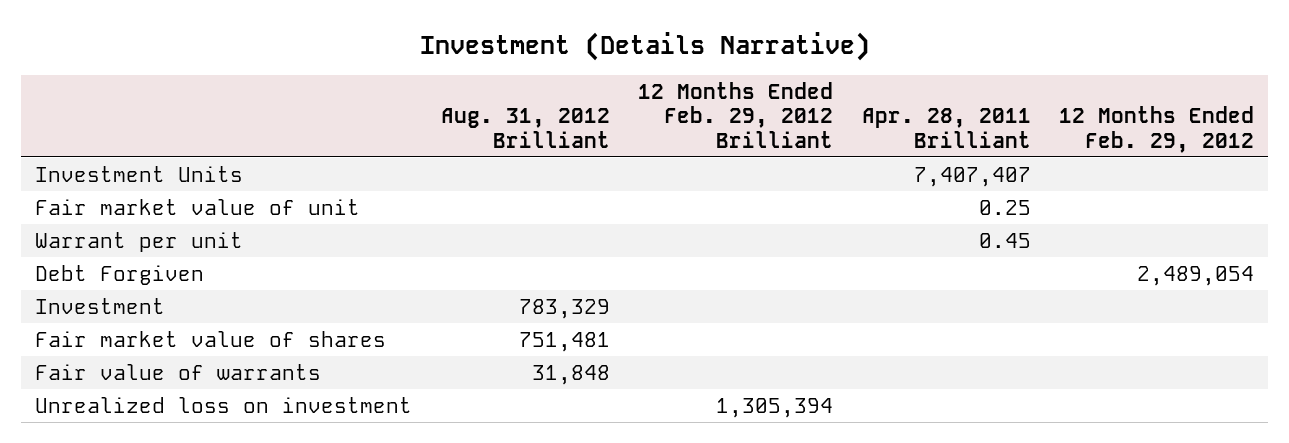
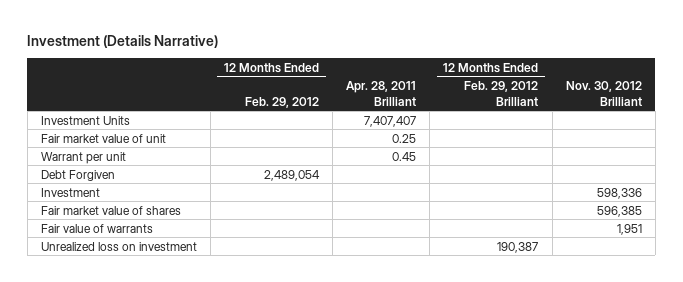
[440,108,610,148] Aug. 31, 2012 Brilliant -> none
none -> [565,81,642,106] Nov. 30, 2012 Brilliant
[716,397,834,418] 1,305,394 -> [497,241,539,253] 190,387

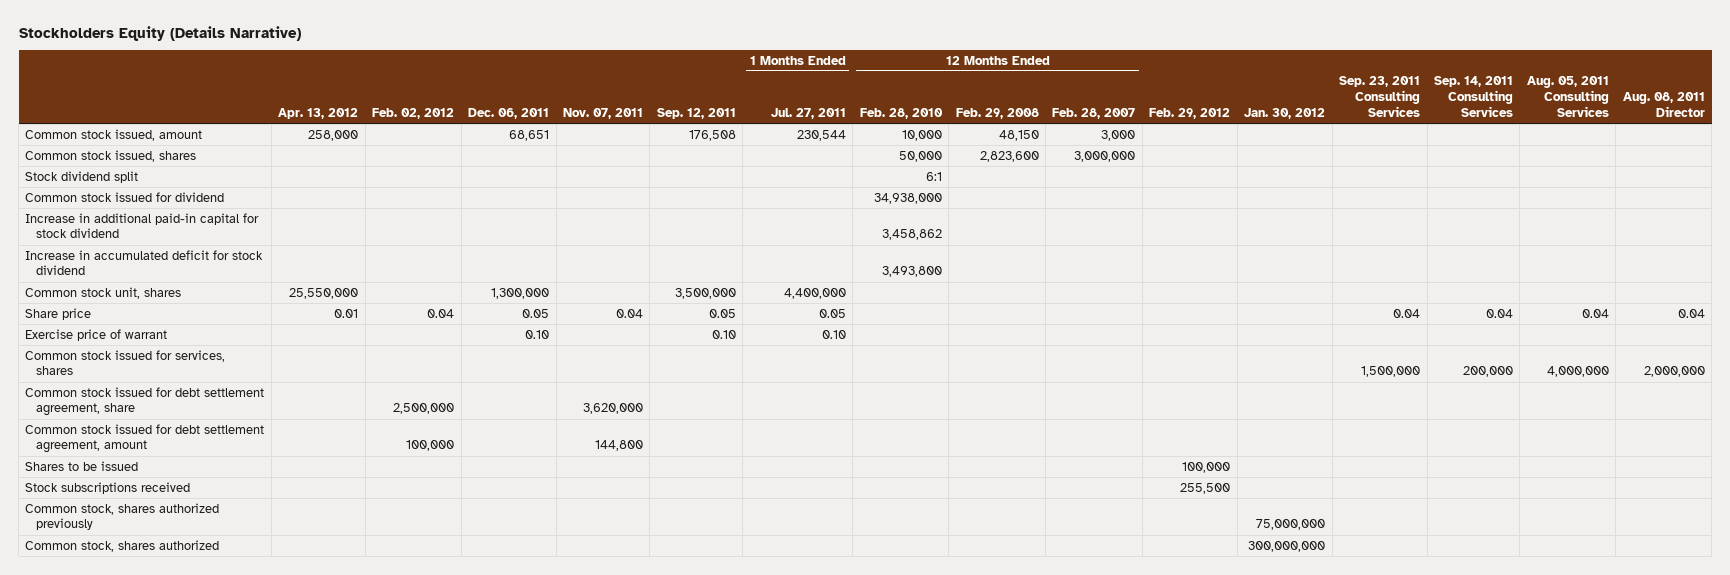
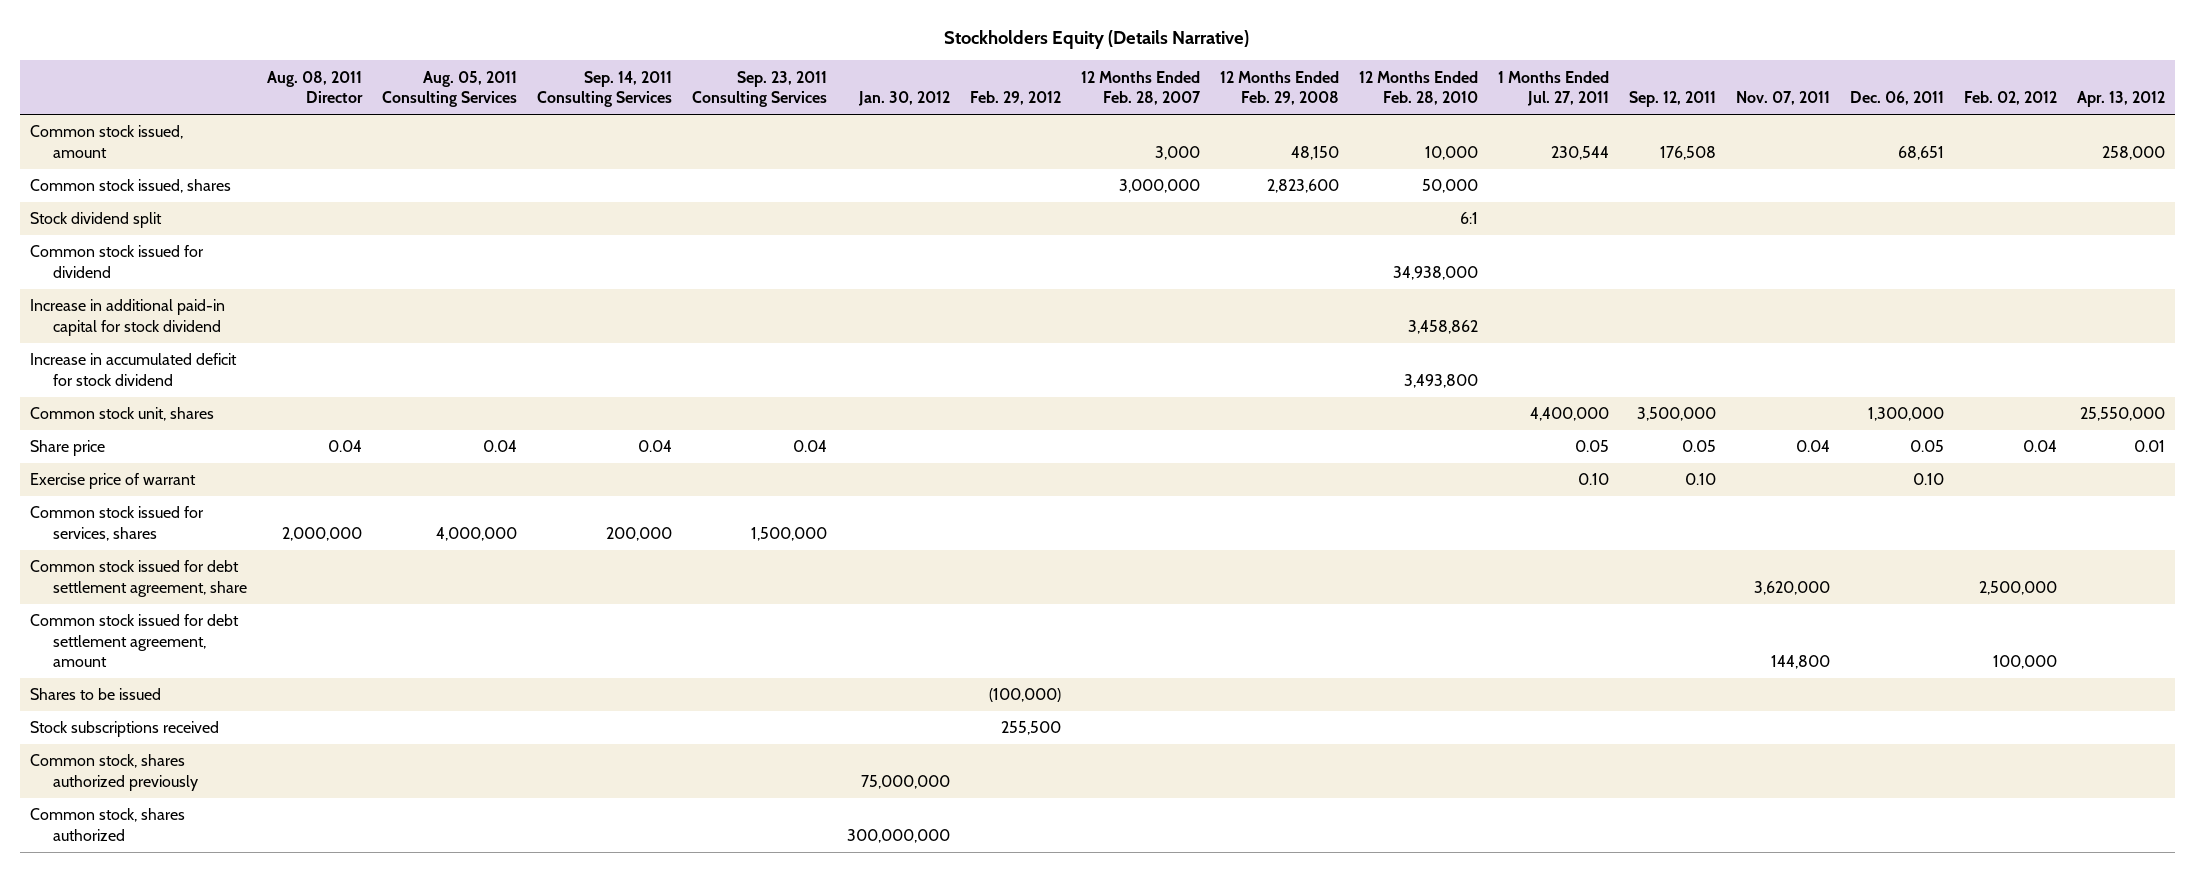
[1182,461,1231,473] 100,000 -> [988,688,1061,703] (100,000)

